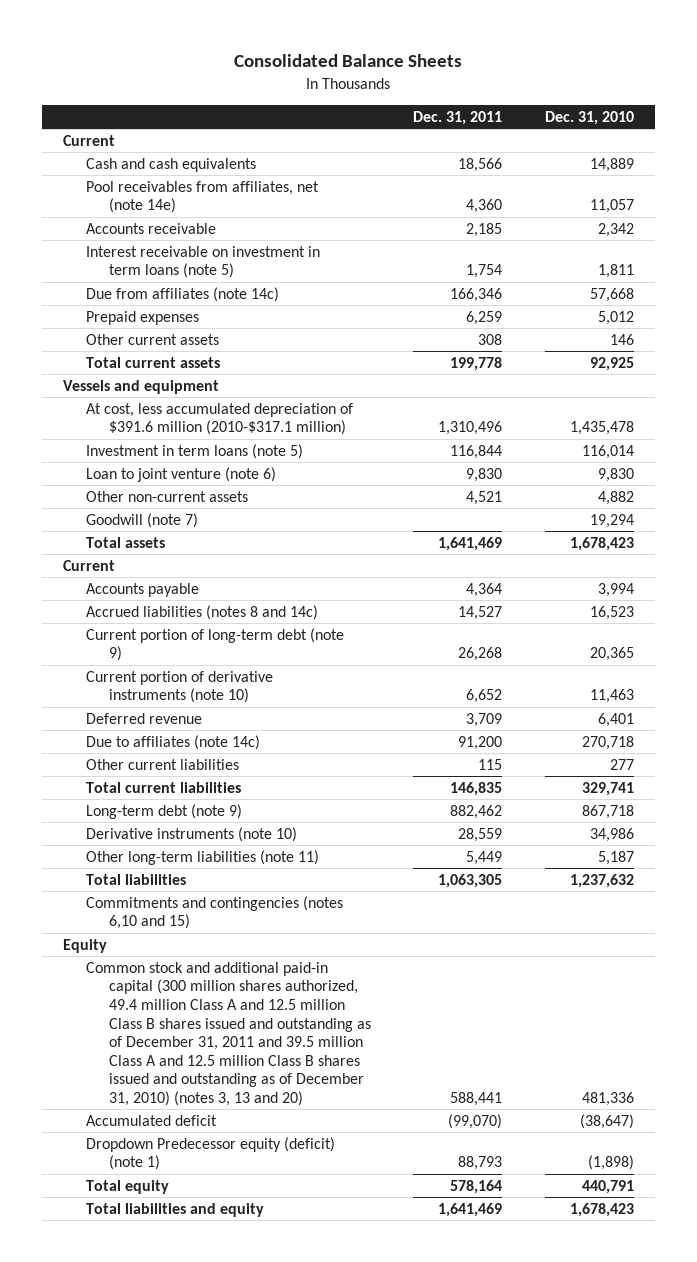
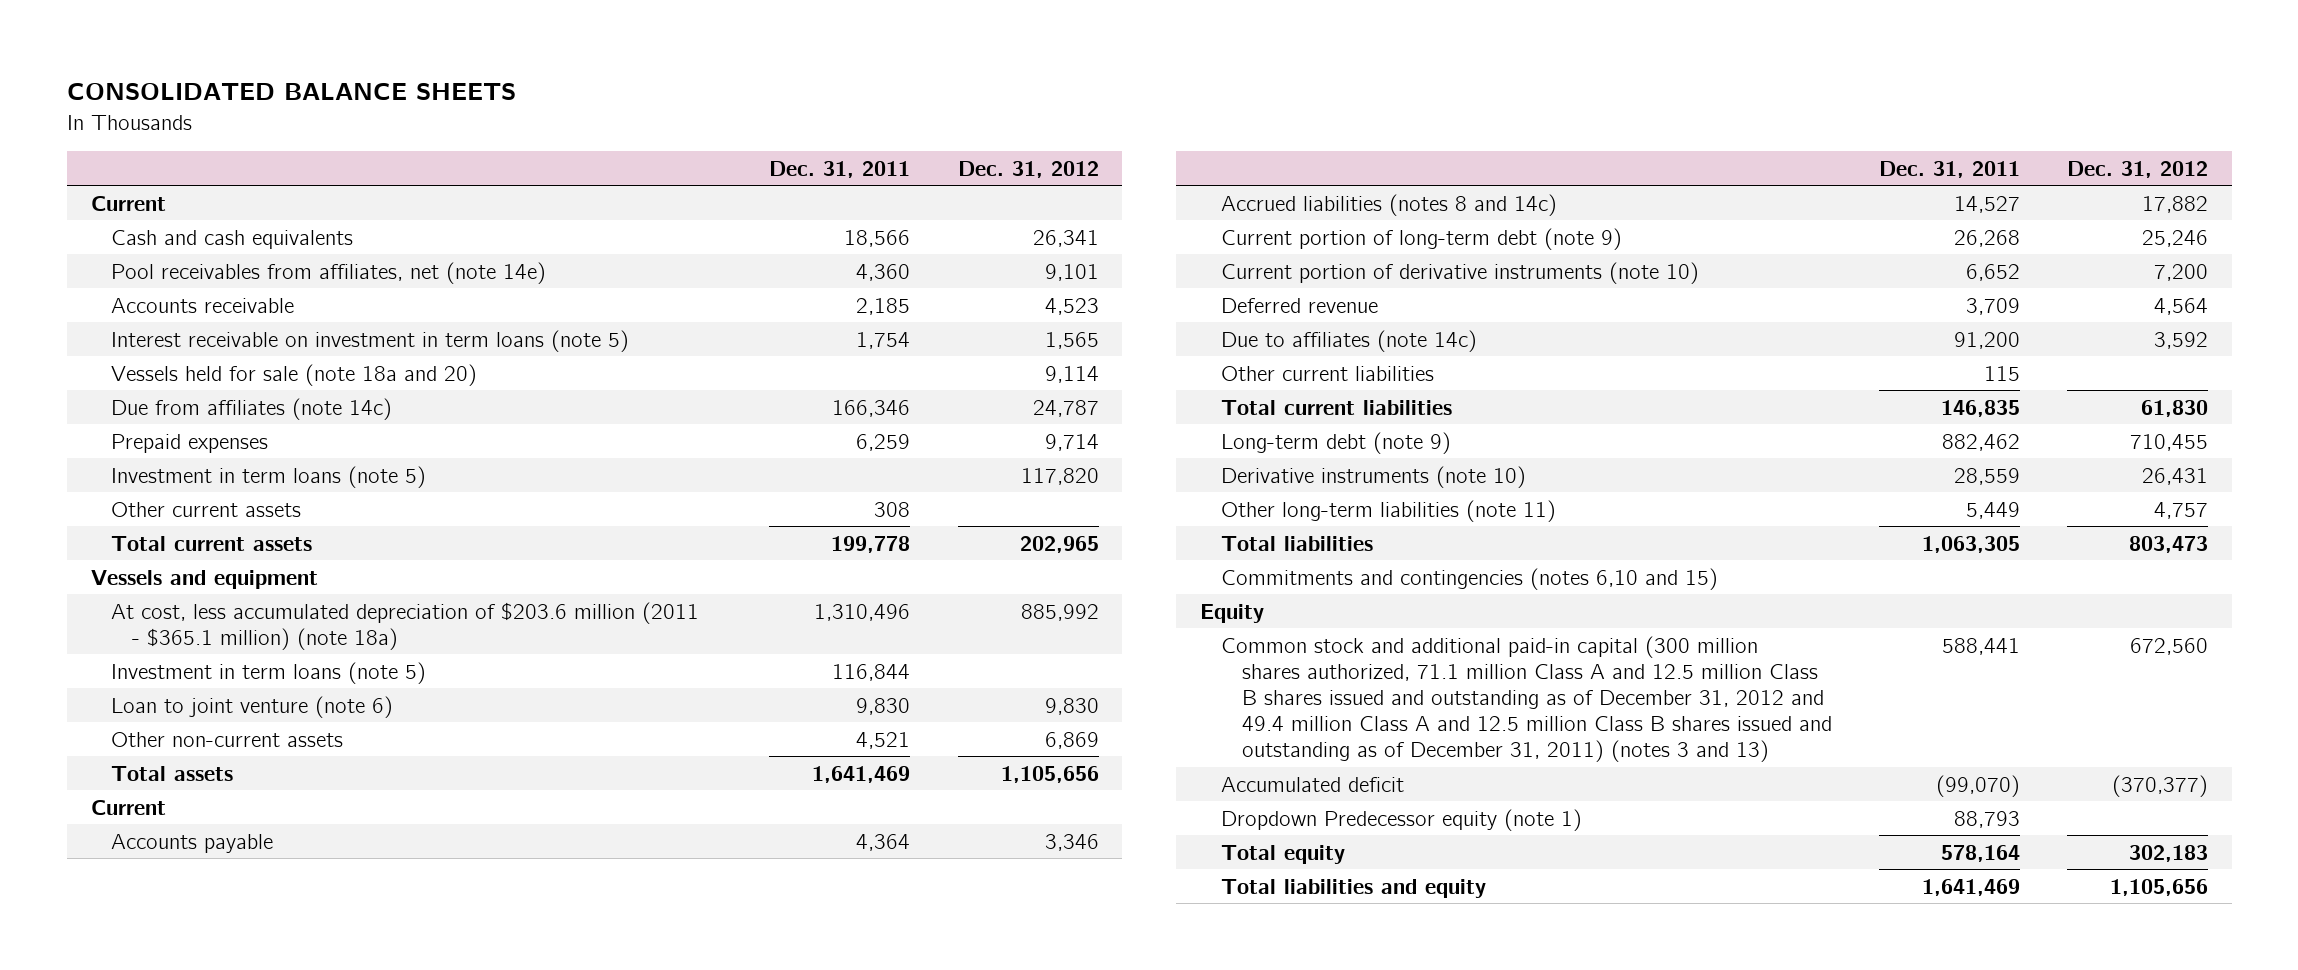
[234,54,463,68] Consolidated Balance Sheets -> [66,83,516,101] CONSOLIDATED BALANCE SHEETS
[544,110,634,125] Dec. 31, 2010 -> none
none -> [957,160,1099,178] Dec. 31, 2012
none -> [111,363,478,386] Vessels held for sale (note 18a and 20)
none -> [111,465,427,488] Investment in term loans (note 5)
[86,402,354,436] At cost, less accumulated depreciation of $391.6 million (2010-$317.1 million) -> [111,601,700,650] At cost, less accumulated depreciation of $203.6 million (2011 - $365.1 million) (note 18a)
[86,512,199,528] Goodwill (note 7) -> none
[86,961,371,1106] Common stock and additional paid-in capital (300 million shares authorized, 49.4 million Class A and 12.5 million Class B shares issued and outstanding as of December 31, 2011 and 39.5 million Class A and 12.5 million Class B shares issued and outstanding as of December 31, 2010) (notes 3, 13 and 20) -> [1220,635,1832,763] Common stock and additional paid-in capital (300 million shares authorized, 71.1 million Class A and 12.5 million Class B shares issued and outstanding as of December 31, 2012 and 49.4 million Class A and 12.5 million Class B shares issued and outstanding as of December 31, 2011) (notes 3 and 13)
[86,1136,336,1171] Dropdown Predecessor equity (deficit) (note 1) -> [1220,808,1582,831] Dropdown Predecessor equity (note 1)

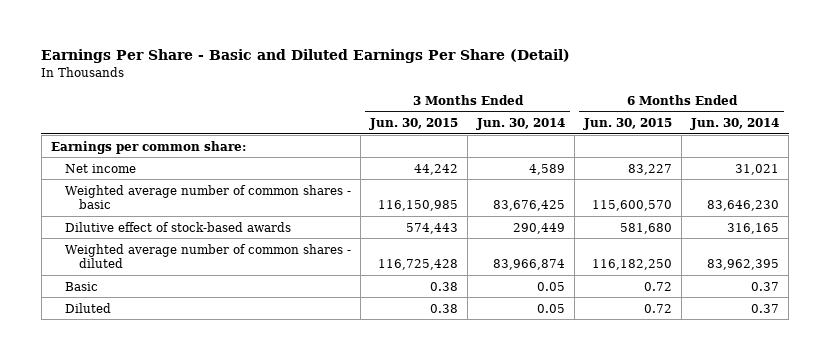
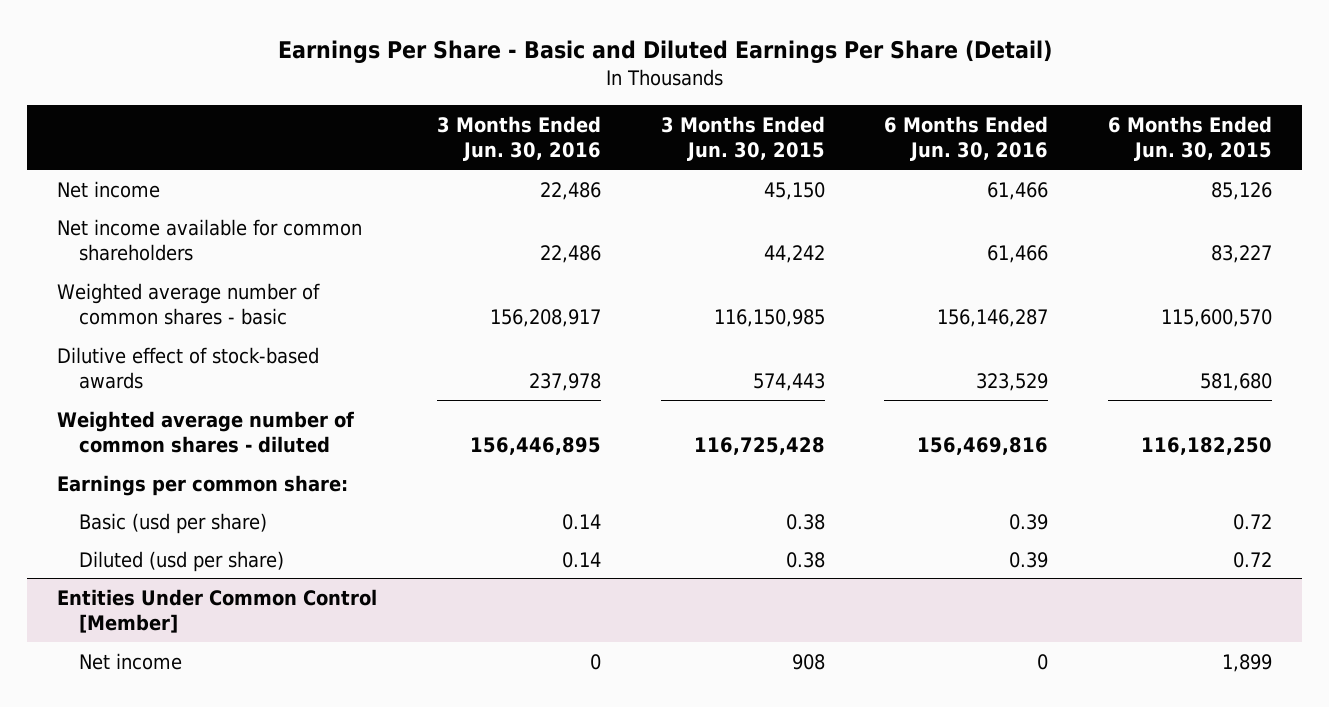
[476,117,566,130] Jun. 30, 2014 -> none
[690,117,780,130] Jun. 30, 2014 -> none
none -> [436,115,601,162] 3 Months Ended Jun. 30, 2016
none -> [884,115,1049,162] 6 Months Ended Jun. 30, 2016
[413,163,458,175] 44,242 -> [763,181,825,200] 45,150
[628,163,673,175] 83,227 -> [1210,181,1272,200] 85,126
none -> [57,218,363,262] Net income available for common shareholders
[50,140,246,154] Earnings per common share: -> [57,474,349,496] Earnings per common share:
[64,281,98,291] Basic -> [79,512,268,534] Basic (usd per share)
[64,302,111,313] Diluted -> [79,550,285,572] Diluted (usd per share)
none -> [57,588,378,634] Entities Under Common Control [Member]
none -> [79,652,183,670] Net income

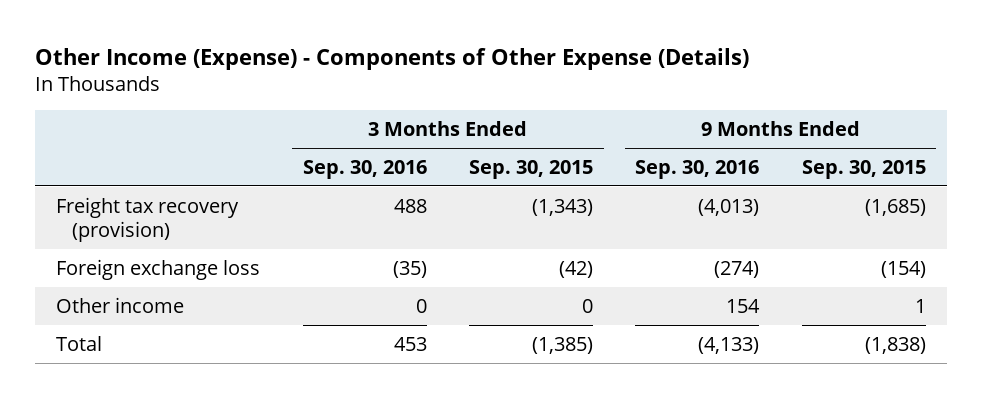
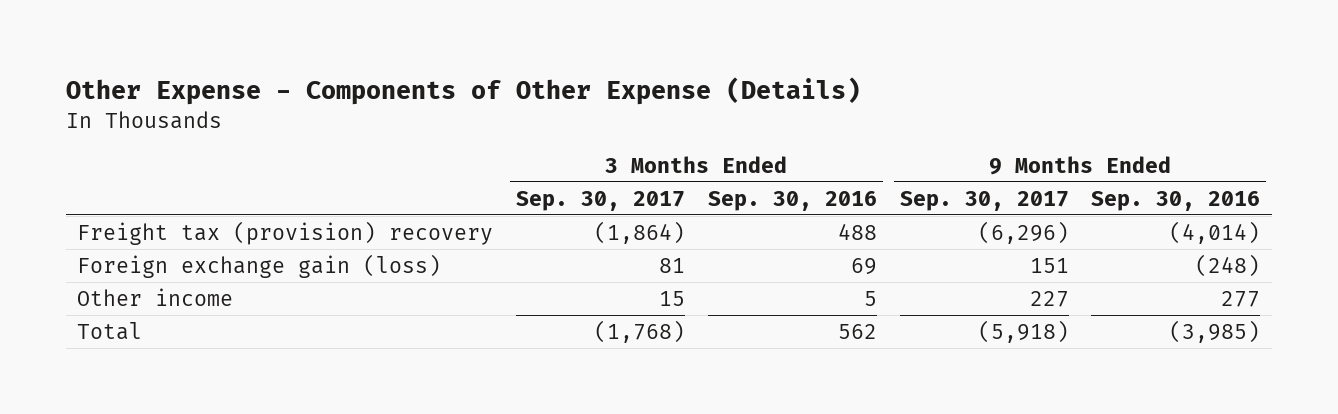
[35,47,750,70] Other Income (Expense) - Components of Other Expense (Details) -> [65,76,861,105] Other Expense - Components of Other Expense (Details)
[469,159,594,179] Sep. 30, 2015 -> none
[801,159,926,179] Sep. 30, 2015 -> none
none -> [516,190,686,211] Sep. 30, 2017
none -> [899,190,1069,211] Sep. 30, 2017
[56,196,240,243] Freight tax recovery (provision) -> [77,220,494,245] Freight tax (provision) recovery
[698,198,760,216] (4,013) -> [1169,220,1261,244] (4,014)
[56,258,261,280] Foreign exchange loss -> [77,253,442,278] Foreign exchange gain (loss)
[392,260,427,278] (35) -> [850,257,877,275] 69
[714,260,760,278] (274) -> [1195,253,1261,277] (248)
[415,298,427,313] 0 -> [863,290,877,306] 5
[726,298,761,313] 154 -> [1221,290,1261,307] 277
[393,336,427,351] 453 -> [837,323,877,339] 562
[698,336,760,354] (4,133) -> [1169,319,1261,343] (3,985)

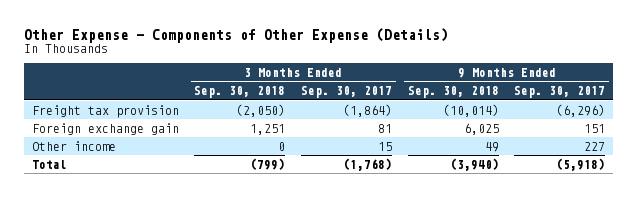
[707,190,877,211] Sep. 30, 2016 -> none
[1091,190,1261,211] Sep. 30, 2016 -> none
none -> [194,86,286,99] Sep. 30, 2018
none -> [407,86,499,99] Sep. 30, 2018
[77,220,494,245] Freight tax (provision) recovery -> [31,104,179,118] Freight tax provision
[77,253,442,278] Foreign exchange gain (loss) -> [31,122,179,135] Foreign exchange gain

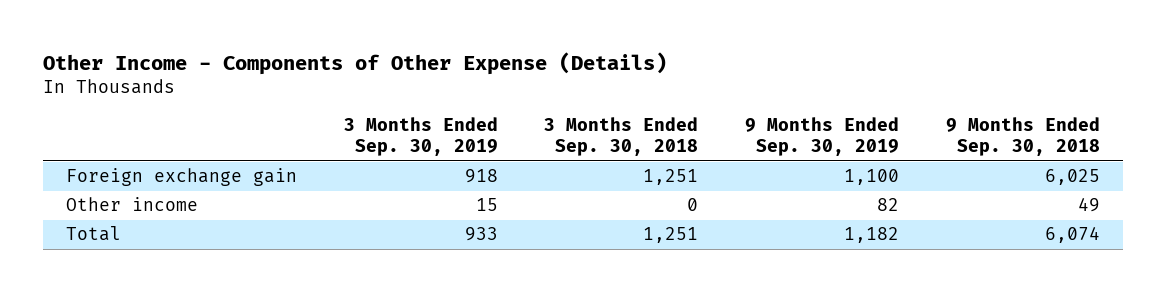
[23,27,448,43] Other Expense - Components of Other Expense (Details) -> [42,51,667,75] Other Income - Components of Other Expense (Details)
[301,86,393,99] Sep. 30, 2017 -> none
[514,86,606,99] Sep. 30, 2017 -> none
none -> [343,116,498,157] 3 Months Ended Sep. 30, 2019
none -> [745,116,900,157] 9 Months Ended Sep. 30, 2019
[31,104,179,118] Freight tax provision -> none
[250,157,286,170] (799) -> [643,227,699,244] 1,251
[449,157,499,171] (3,940) -> [1044,226,1100,244] 6,074

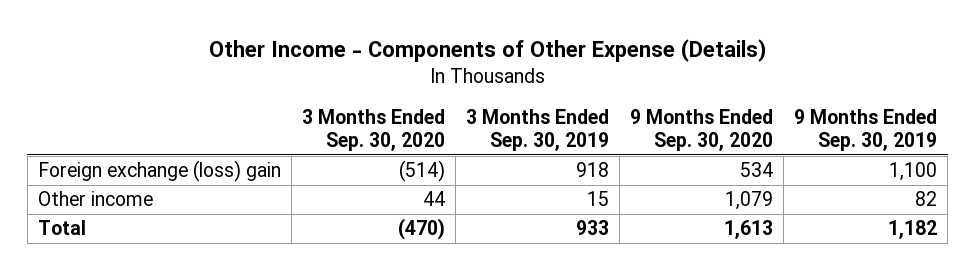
[544,116,699,157] 3 Months Ended Sep. 30, 2018 -> none
[945,116,1100,157] 9 Months Ended Sep. 30, 2018 -> none
none -> [302,108,446,152] 3 Months Ended Sep. 30, 2020
none -> [630,108,774,152] 9 Months Ended Sep. 30, 2020
[66,168,298,187] Foreign exchange gain -> [38,160,282,183] Foreign exchange (loss) gain

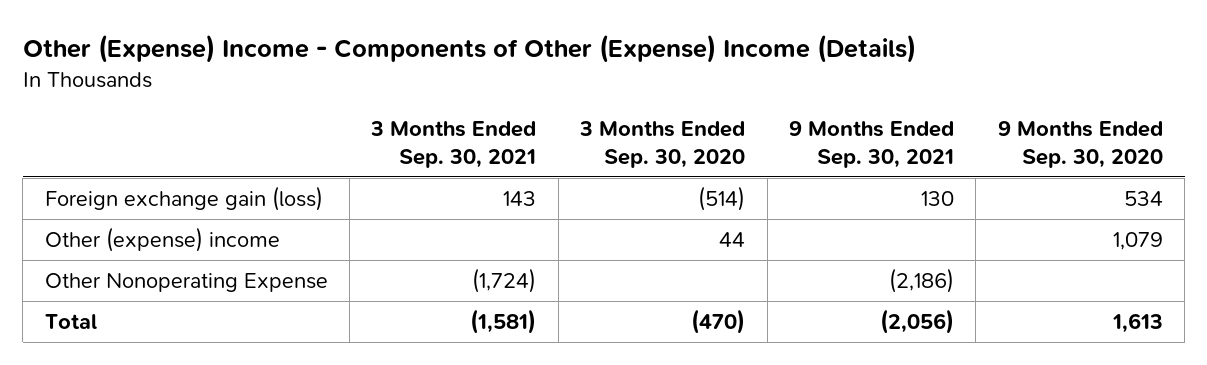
[208,39,767,63] Other Income - Components of Other Expense (Details) -> [22,33,916,63] Other (Expense) Income - Components of Other (Expense) Income (Details)
[466,108,610,152] 3 Months Ended Sep. 30, 2019 -> none
[794,108,938,152] 9 Months Ended Sep. 30, 2019 -> none
none -> [370,121,537,169] 3 Months Ended Sep. 30, 2021
none -> [788,121,954,169] 9 Months Ended Sep. 30, 2021
[38,160,282,183] Foreign exchange (loss) gain -> [44,185,323,211] Foreign exchange gain (loss)
[38,191,154,207] Other income -> [44,226,280,252] Other (expense) income
none -> [44,272,328,292] Other Nonoperating Expense

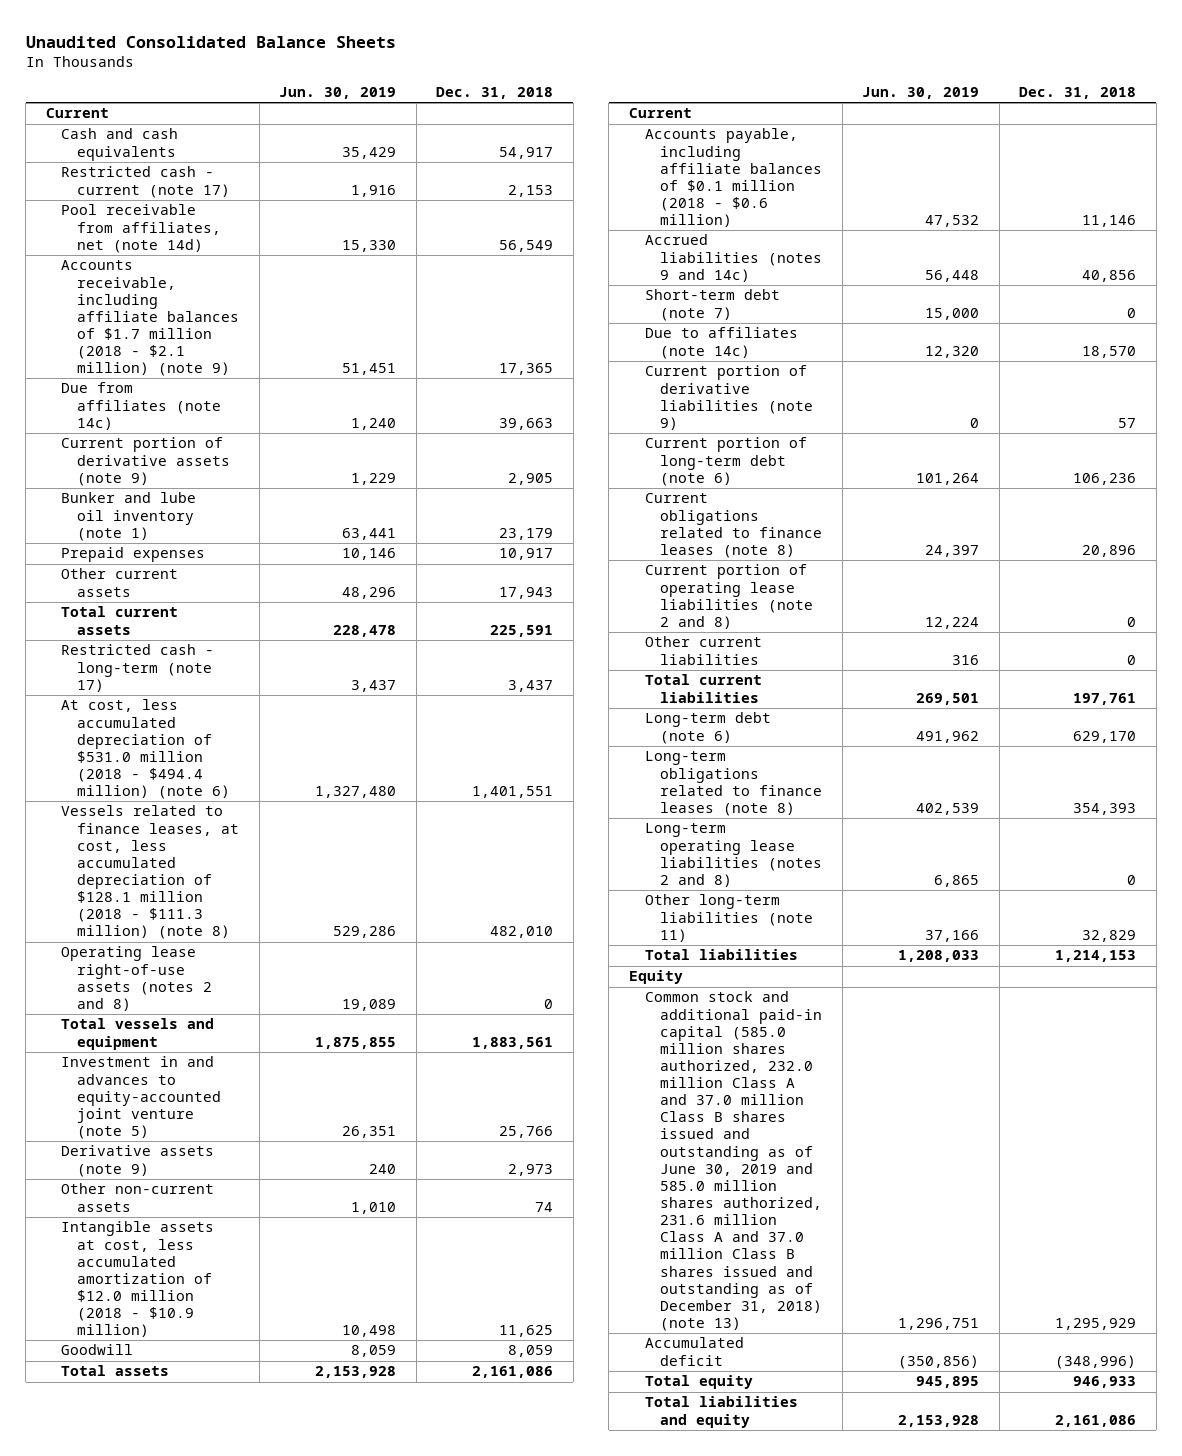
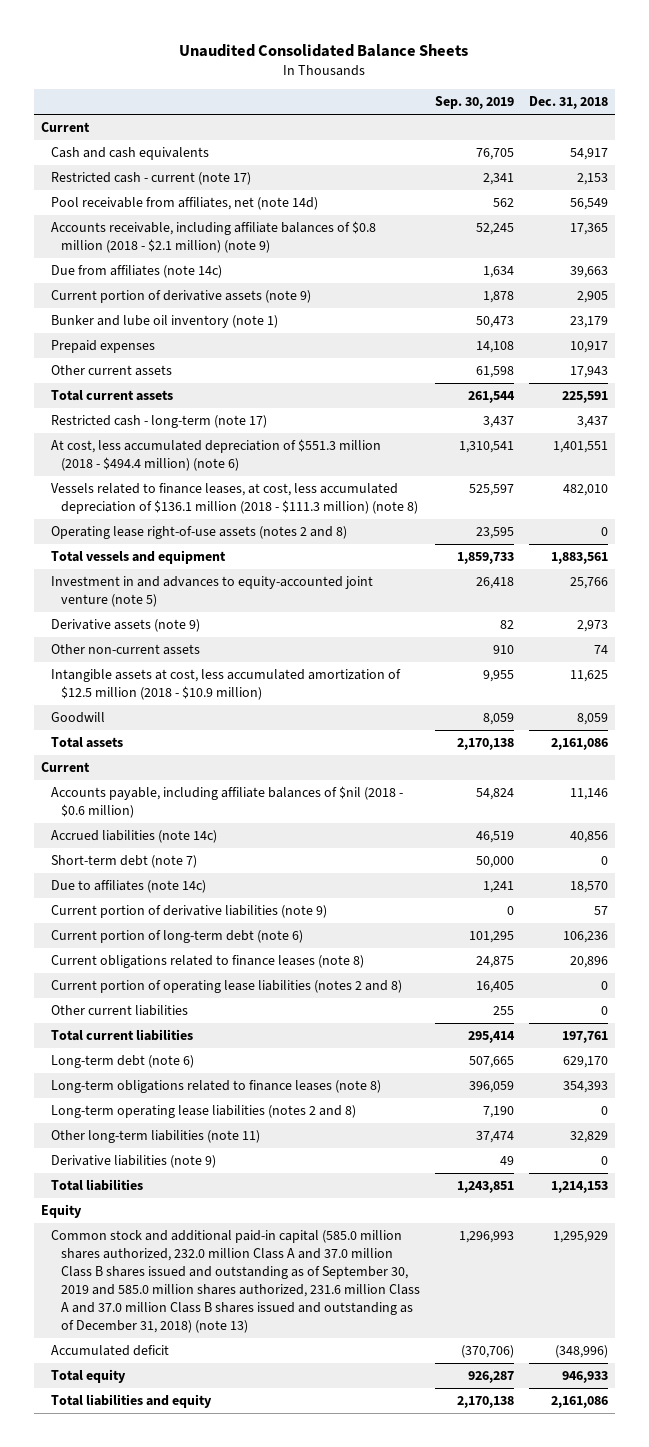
[279,86,397,99] Jun. 30, 2019 -> none
none -> [434,96,514,110] Sep. 30, 2019
[61,260,240,377] Accounts receivable, including affiliate balances of $1.7 million (2018 - $2.1 million) (note 9) -> [51,221,377,254] Accounts receivable, including affiliate balances of $0.8 million (2018 - $2.1 million) (note 9)
[61,699,231,800] At cost, less accumulated depreciation of $531.0 million (2018 - $494.4 million) (note 6) -> [51,439,382,472] At cost, less accumulated depreciation of $551.3 million (2018 - $494.4 million) (note 6)
[61,805,240,940] Vessels related to finance leases, at cost, less accumulated depreciation of $128.1 million (2018 - $111.3 million) (note 8) -> [51,483,419,515] Vessels related to finance leases, at cost, less accumulated depreciation of $136.1 million (2018 - $111.3 million) (note 8)
[61,1221,215,1338] Intangible assets at cost, less accumulated amortization of $12.0 million (2018 - $10.9 million) -> [51,669,402,701] Intangible assets at cost, less accumulated amortization of $12.5 million (2018 - $10.9 million)
[644,128,823,228] Accounts payable, including affiliate balances of $0.1 million (2018 - $0.6 million) -> [51,786,404,819] Accounts payable, including affiliate balances of $nil (2018 - $0.6 million)
[644,234,823,282] Accrued liabilities (notes 9 and 14c) -> [51,830,218,844] Accrued liabilities (note 14c)
[644,564,814,629] Current portion of operating lease liabilities (note 2 and 8) -> [51,980,403,994] Current portion of operating lease liabilities (notes 2 and 8)
none -> [51,1155,217,1169] Derivative liabilities (note 9)
[644,991,823,1331] Common stock and additional paid-in capital (585.0 million shares authorized, 232.0 million Class A and 37.0 million Class B shares issued and outstanding as of June 30, 2019 and 585.0 million shares authorized, 231.6 million Class A and 37.0 million Class B shares issued and outstanding as of December 31, 2018) (note 13) -> [51,1230,421,1334] Common stock and additional paid-in capital (585.0 million shares authorized, 232.0 million Class A and 37.0 million Class B shares issued and outstanding as of September 30, 2019 and 585.0 million shares authorized, 231.6 million Class A and 37.0 million Class B shares issued and outstanding as of December 31, 2018) (note 13)

